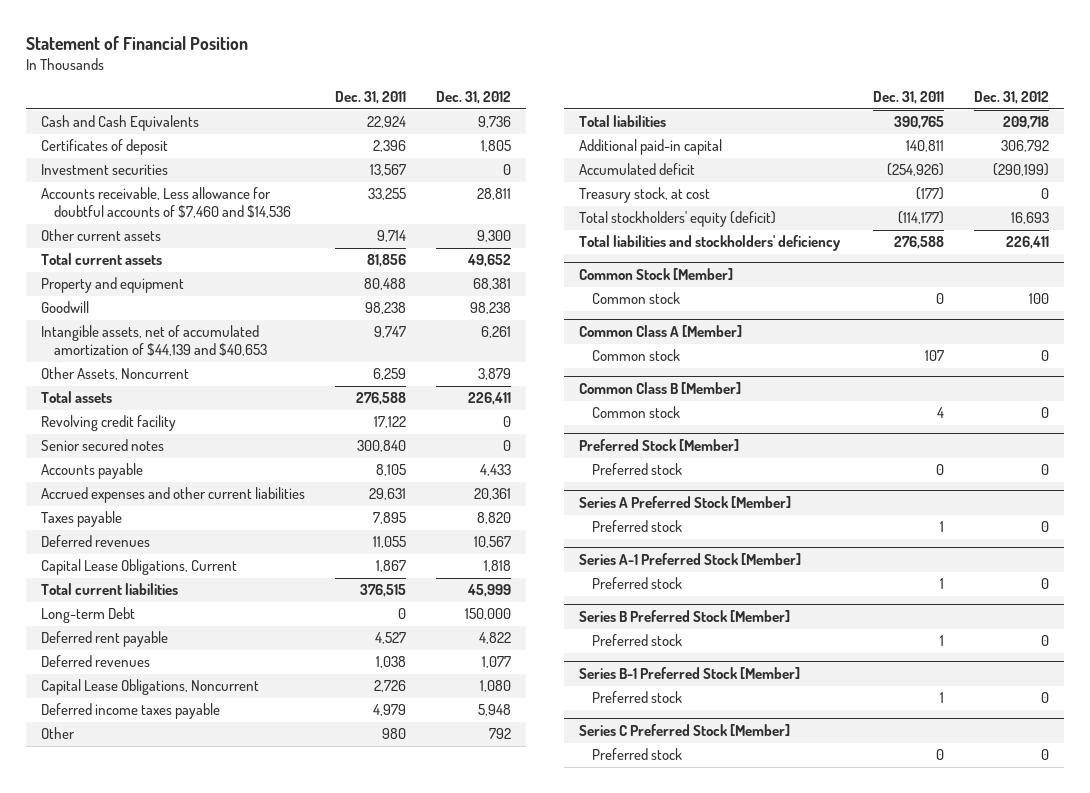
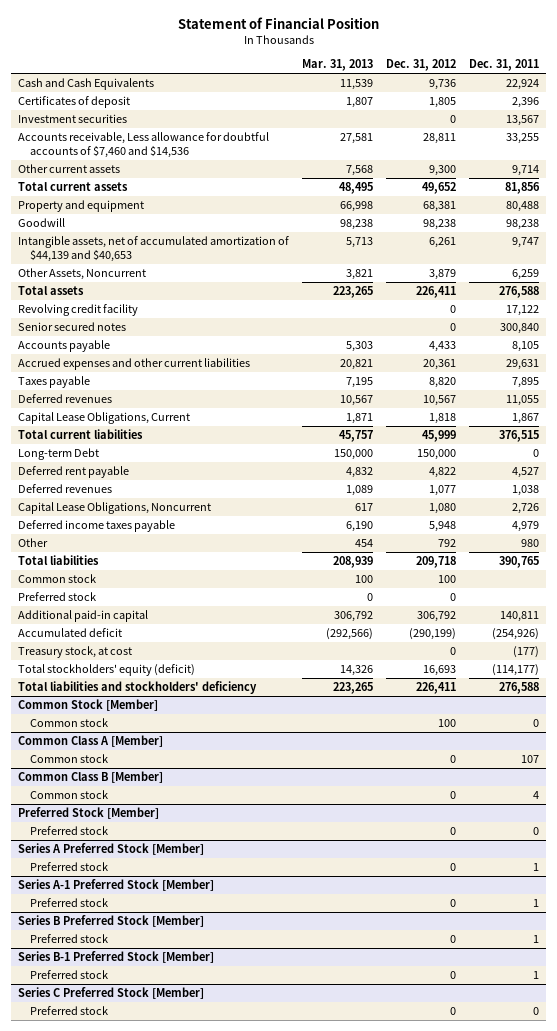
none -> [302,59,374,72] Mar. 31, 2013
none -> [17,574,96,584] Common stock
none -> [17,592,96,602] Preferred stock

